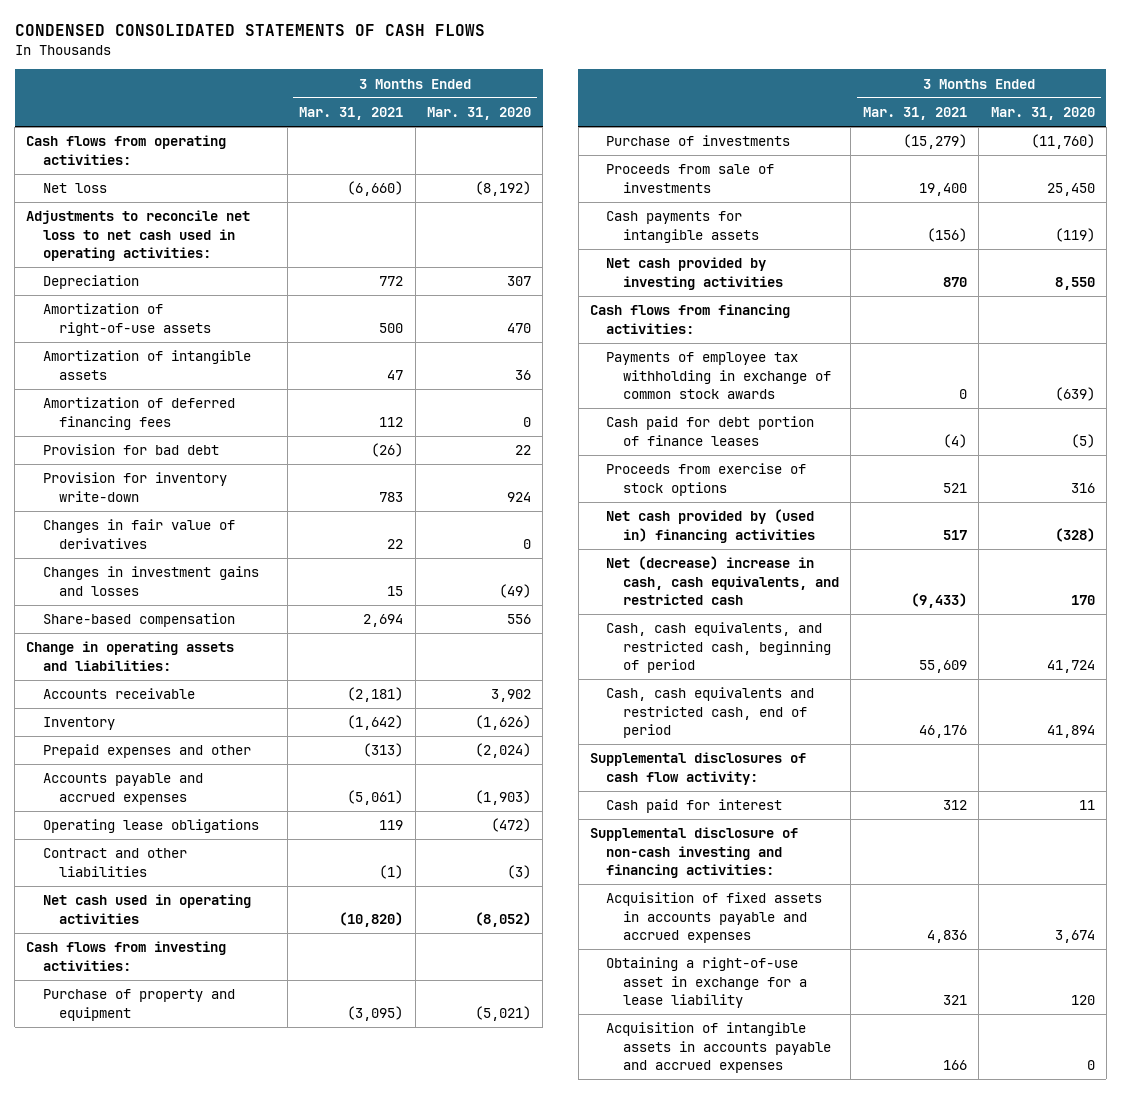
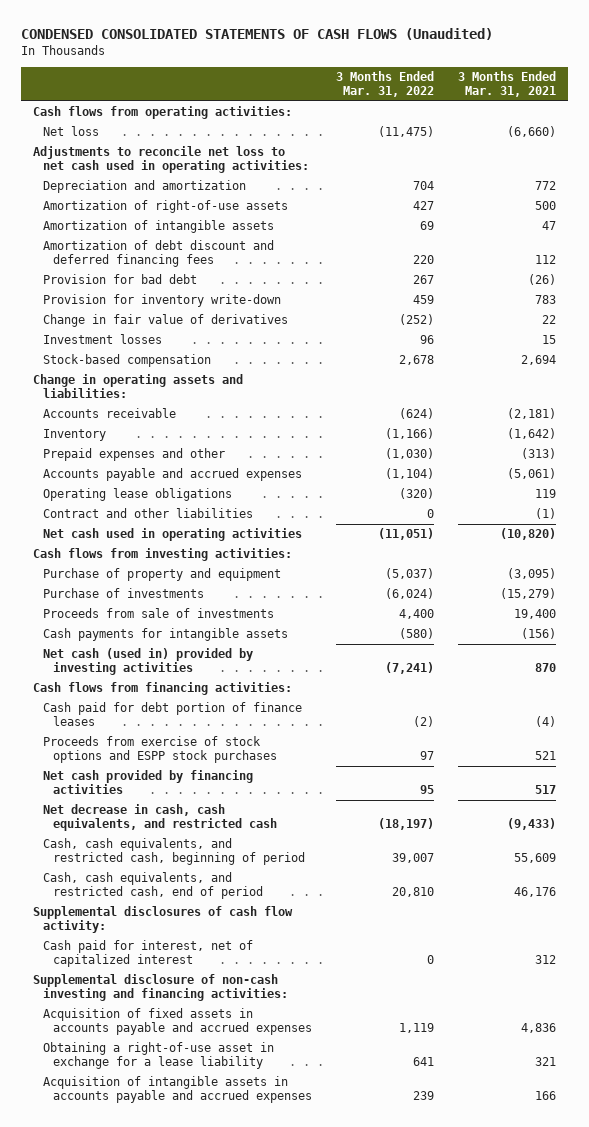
[14,24,485,37] CONDENSED CONSOLIDATED STATEMENTS OF CASH FLOWS -> [20,28,493,41] CONDENSED CONSOLIDATED STATEMENTS OF CASH FLOWS (Unaudited)
[427,107,532,121] Mar. 31, 2020 -> none
none -> [336,71,435,97] 3 Months Ended Mar. 31, 2022
[42,275,139,290] Depreciation -> [42,180,246,194] Depreciation and amortization
[42,397,235,430] Amortization of deferred financing fees -> [42,240,274,267] Amortization of debt discount and deferred financing fees
[42,519,235,549] Changes in fair value of derivatives -> [42,314,288,328] Change in fair value of derivatives
[42,566,259,596] Changes in investment gains and losses -> [42,334,162,345] Investment losses
[42,613,235,628] Share-based compensation -> [42,354,211,368] Stock-based compensation
[606,257,783,290] Net cash provided by investing activities -> [42,648,253,675] Net cash (used in) provided by investing activities
[606,352,831,399] Payments of employee tax withholding in exchange of common stock awards -> none
[606,463,807,496] Proceeds from exercise of stock options -> [42,736,277,763] Proceeds from exercise of stock options and ESPP stock purchases
[606,509,815,543] Net cash provided by (used in) financing activities -> [42,770,253,794] Net cash provided by financing activities
[606,556,839,605] Net (decrease) increase in cash, cash equivalents, and restricted cash -> [42,804,277,831] Net decrease in cash, cash equivalents, and restricted cash
[606,687,815,738] Cash, cash equivalents and restricted cash, end of period -> [42,872,263,899] Cash, cash equivalents, and restricted cash, end of period
[606,799,783,814] Cash paid for interest -> [42,940,253,967] Cash paid for interest, net of capitalized interest

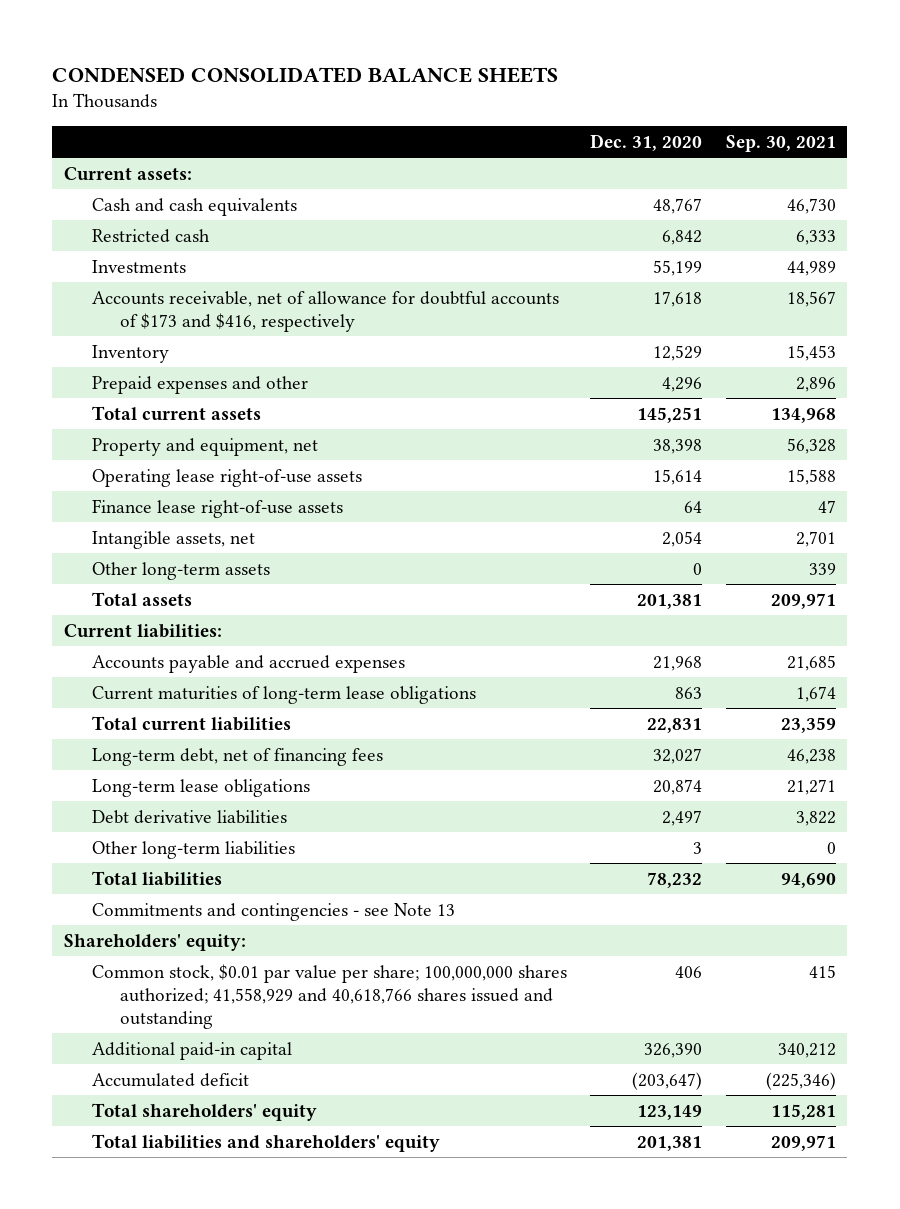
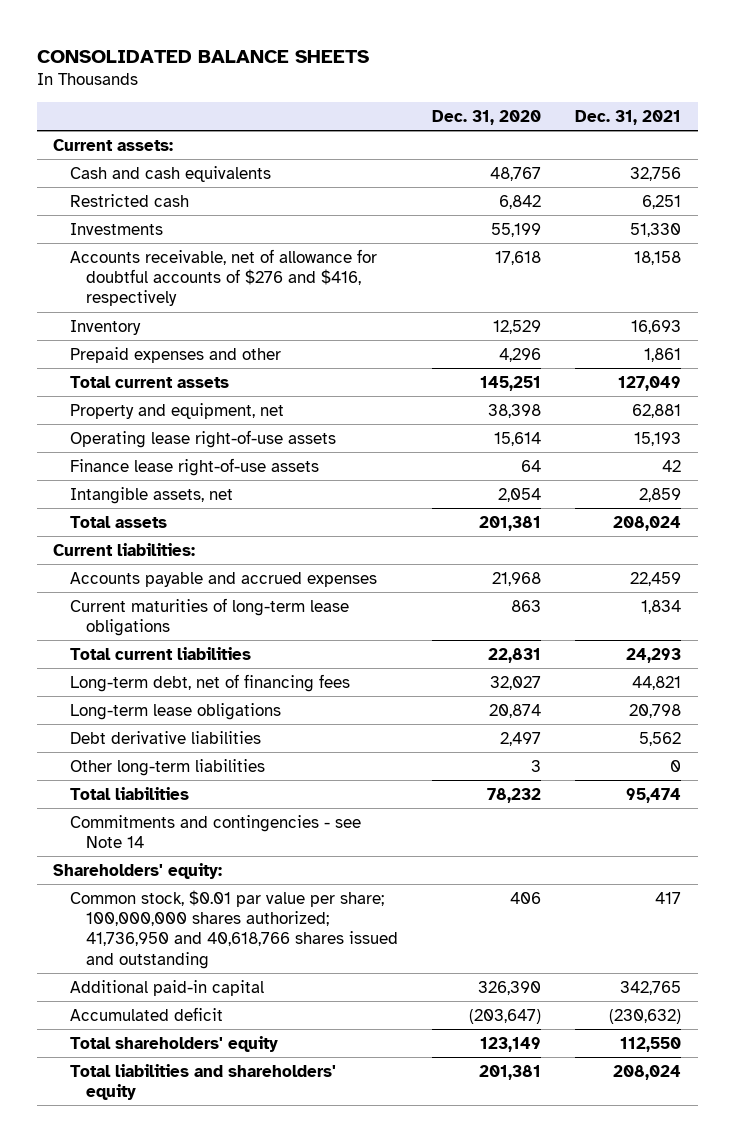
[52,66,559,83] CONDENSED CONSOLIDATED BALANCE SHEETS -> [36,49,369,63] CONSOLIDATED BALANCE SHEETS
[725,134,836,152] Sep. 30, 2021 -> none
none -> [575,109,682,125] Dec. 31, 2021
[91,290,559,332] Accounts receivable, net of allowance for doubtful accounts of $173 and $416, respectively -> [69,248,377,307] Accounts receivable, net of allowance for doubtful accounts of $276 and $416, respectively
[91,561,270,580] Other long-term assets -> none
[91,902,455,921] Commitments and contingencies - see Note 13 -> [69,814,361,849] Commitments and contingencies - see Note 14
[91,963,567,1029] Common stock, $0.01 par value per share; 100,000,000 shares authorized; 41,558,929 and 40,618,766 shares issued and outstanding -> [69,889,399,969] Common stock, $0.01 par value per share; 100,000,000 shares authorized; 41,736,950 and 40,618,766 shares issued and outstanding

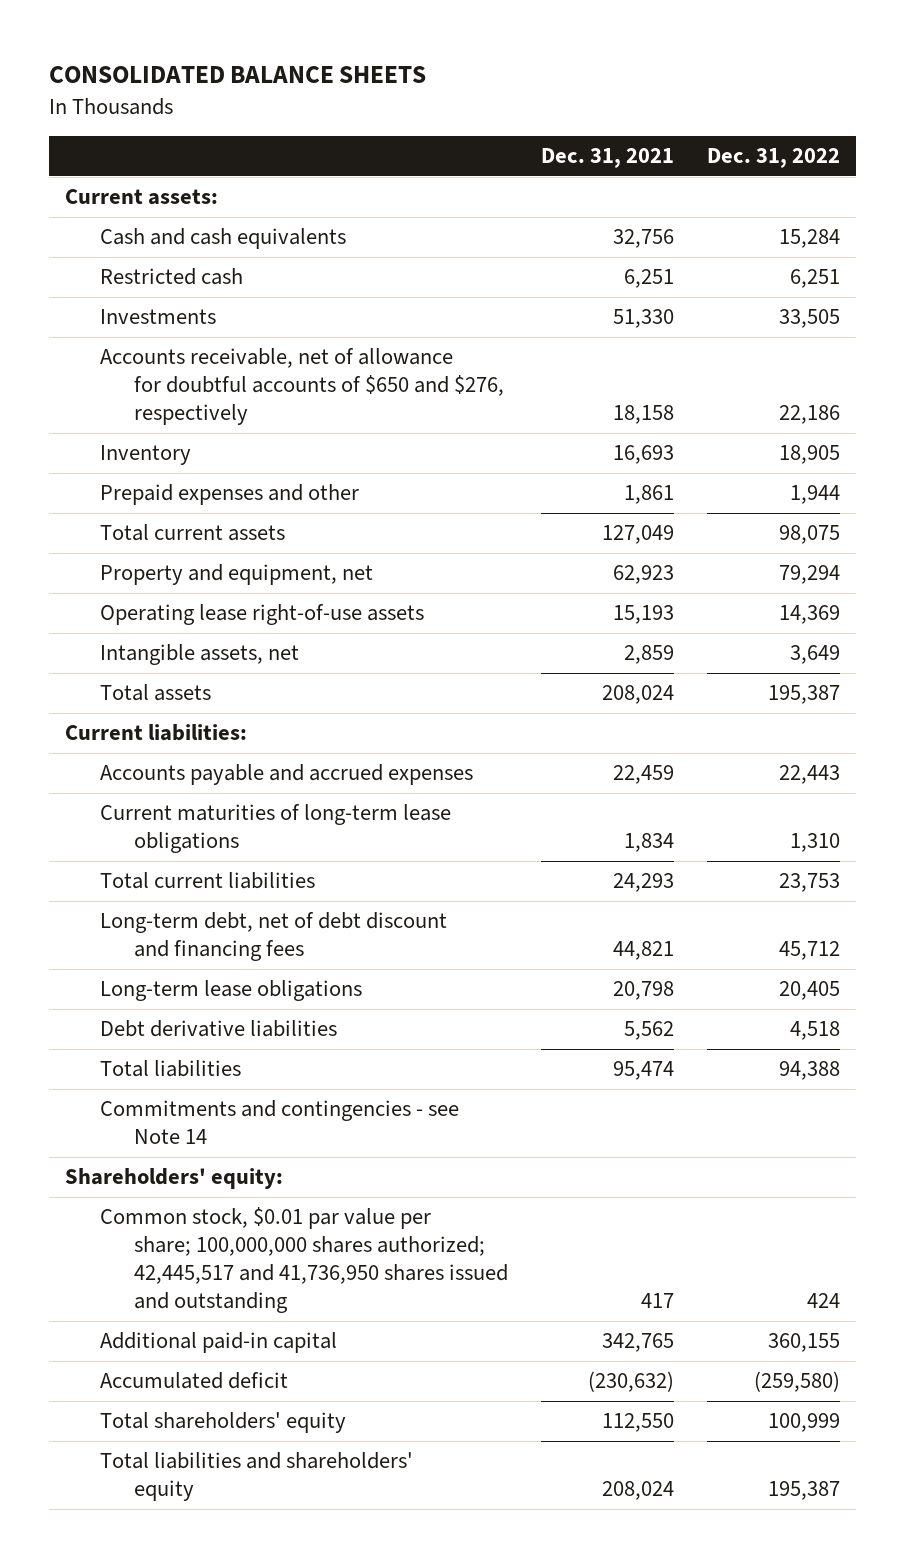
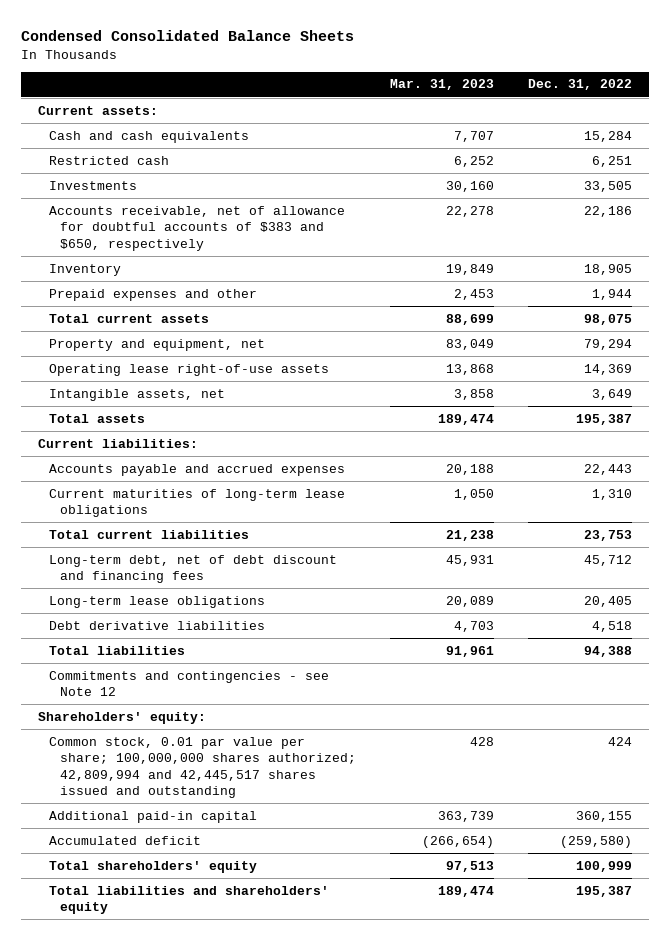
[48,66,426,84] CONSOLIDATED BALANCE SHEETS -> [21,30,355,42] Condensed Consolidated Balance Sheets
[541,148,675,169] Dec. 31, 2021 -> none
none -> [390,79,495,91] Mar. 31, 2023
[99,348,505,426] Accounts receivable, net of allowance for doubtful accounts of $650 and $276, respectively -> [49,205,346,251] Accounts receivable, net of allowance for doubtful accounts of $383 and $650, respectively
[99,1100,459,1145] Commitments and contingencies - see Note 14 -> [49,670,330,697] Commitments and contingencies - see Note 12
[99,1207,509,1314] Common stock, $0.01 par value per share; 100,000,000 shares authorized; 42,445,517 and 41,736,950 shares issued and outstanding -> [49,736,357,798] Common stock, 0.01 par value per share; 100,000,000 shares authorized; 42,809,994 and 42,445,517 shares issued and outstanding

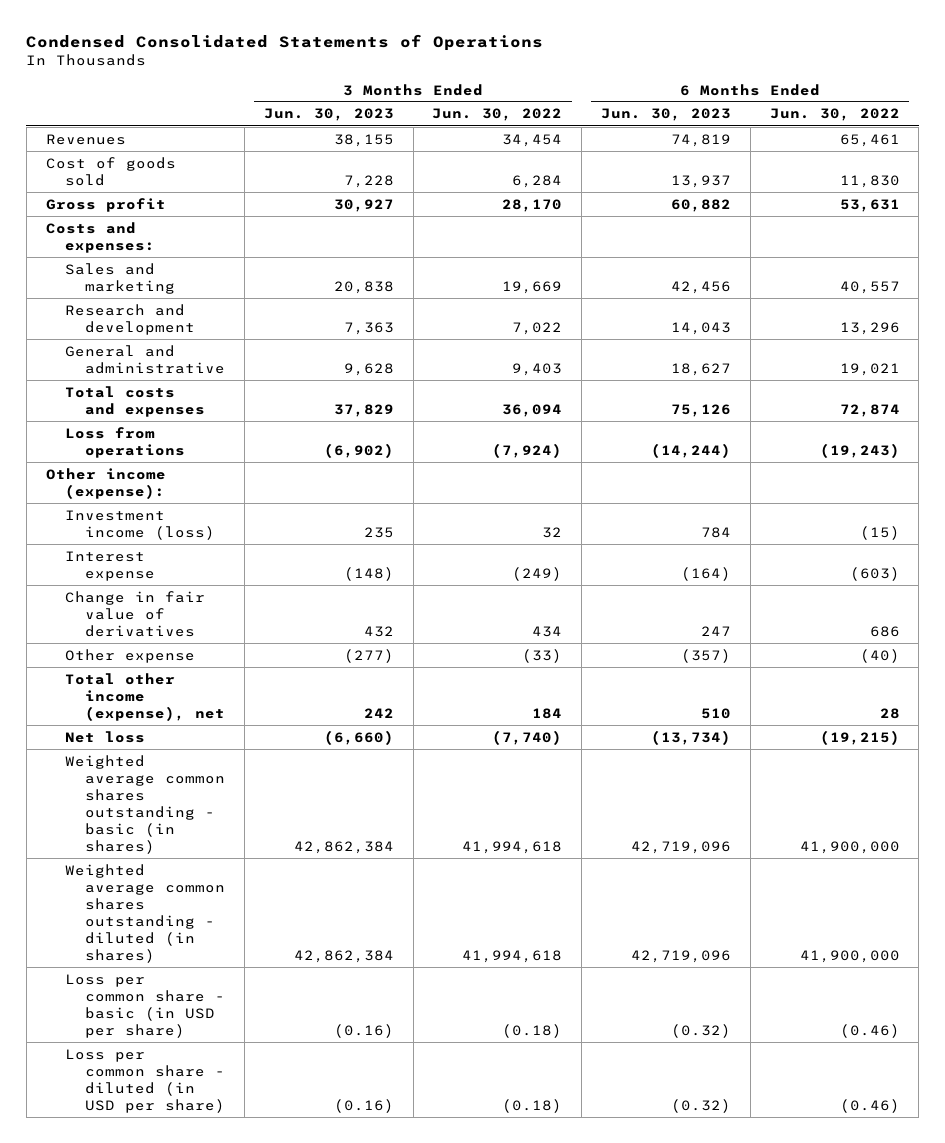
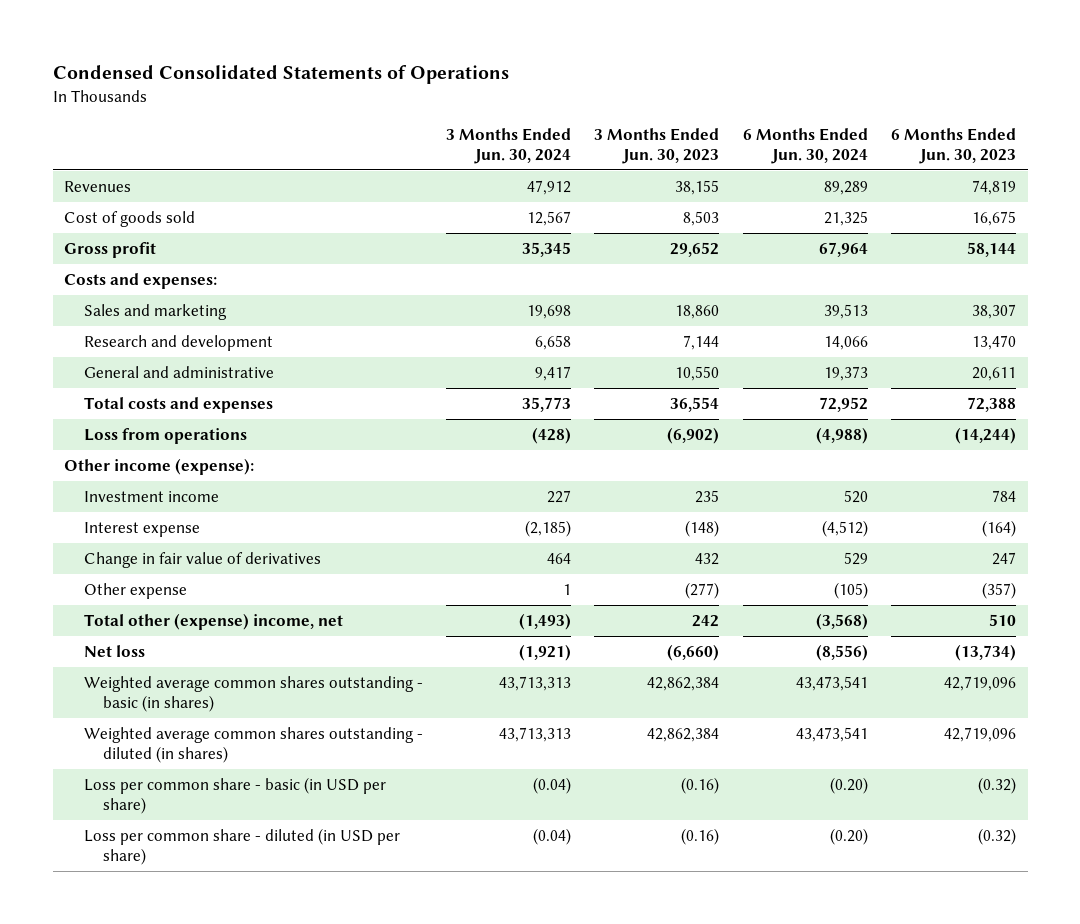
[432,108,563,122] Jun. 30, 2022 -> none
[769,108,900,122] Jun. 30, 2022 -> none
none -> [445,127,571,165] 3 Months Ended Jun. 30, 2024
none -> [742,127,868,165] 6 Months Ended Jun. 30, 2024
[343,174,394,188] 7,228 -> [683,210,720,226] 8,503
[670,174,731,188] 13,937 -> [971,210,1016,226] 16,675
[333,198,394,212] 30,927 -> [670,241,720,257] 29,652
[670,198,731,212] 60,882 -> [966,241,1016,257] 58,144
[333,280,394,294] 20,838 -> [675,304,720,319] 18,860
[670,280,731,294] 42,456 -> [971,303,1016,319] 38,307
[343,321,394,335] 7,363 -> [683,334,720,350] 7,144
[670,321,731,335] 14,043 -> [971,334,1016,350] 13,470
[343,362,394,376] 9,628 -> [675,365,720,381] 10,550
[670,362,731,376] 18,627 -> [971,366,1016,381] 20,611
[333,403,394,417] 37,829 -> [670,396,720,412] 36,554
[670,403,731,417] 75,126 -> [966,396,1016,412] 72,388
[65,509,216,540] Investment income (loss) -> [83,490,219,502] Investment income
[65,672,226,721] Total other income (expense), net -> [83,612,343,630] Total other (expense) income, net

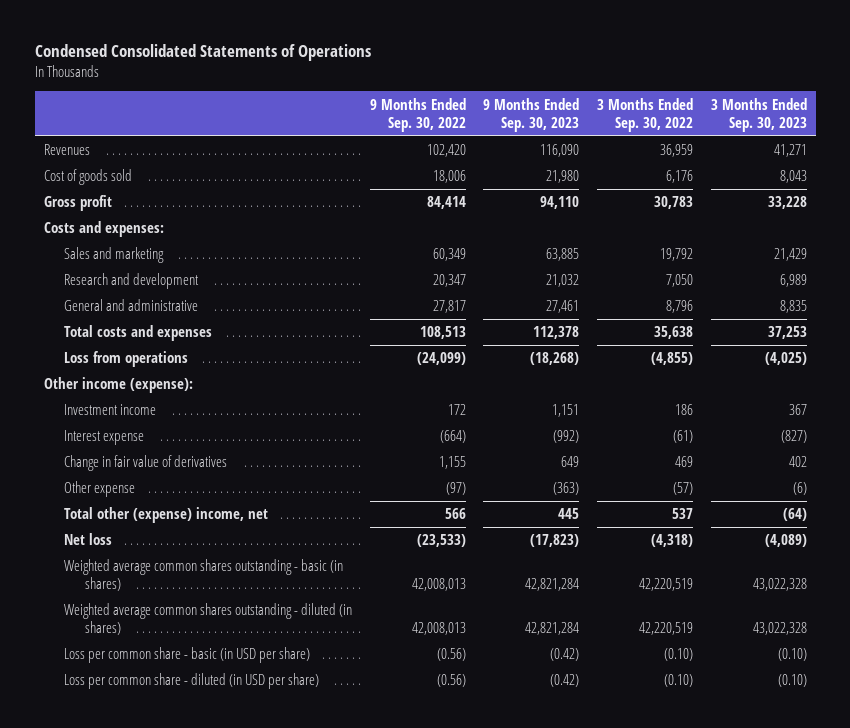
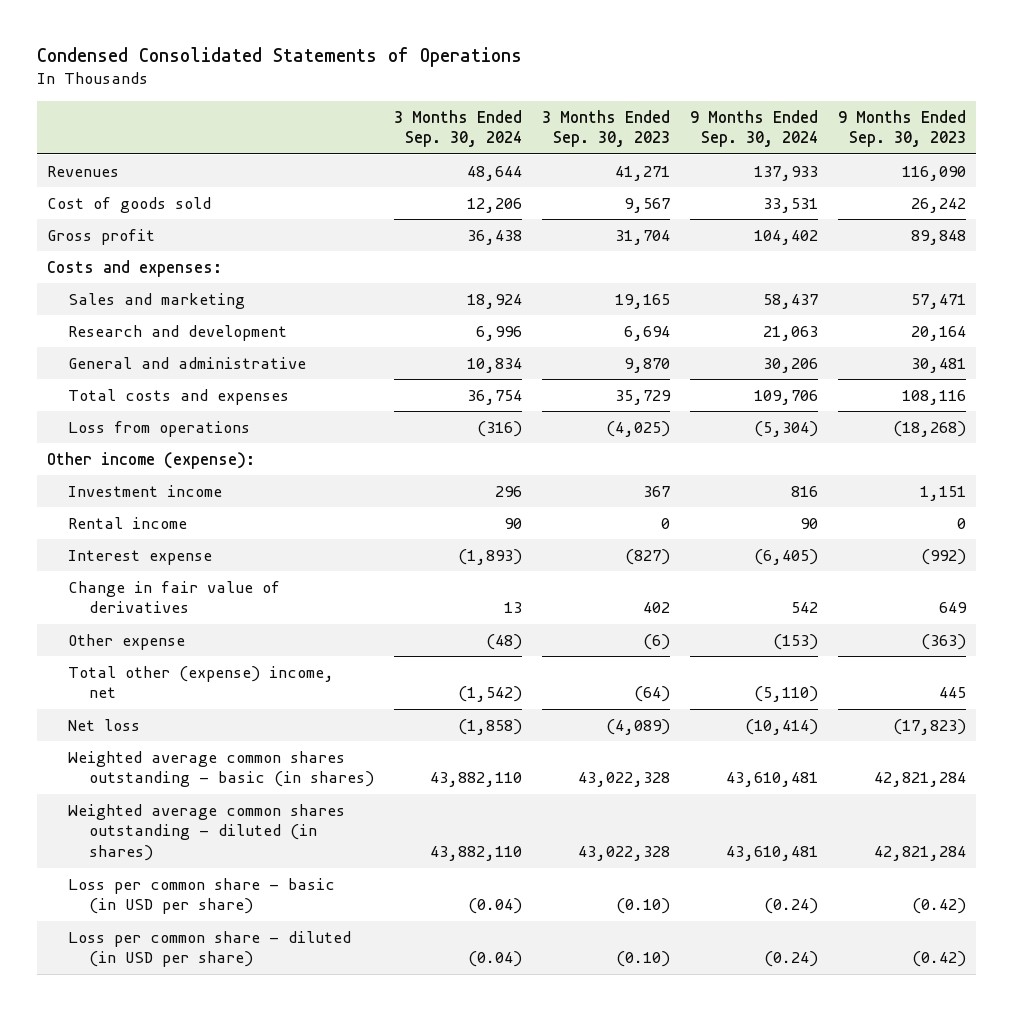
[369,97,466,132] 9 Months Ended Sep. 30, 2022 -> none
[597,97,694,132] 3 Months Ended Sep. 30, 2022 -> none
none -> [394,109,523,148] 3 Months Ended Sep. 30, 2024
none -> [690,109,819,148] 9 Months Ended Sep. 30, 2024
[546,170,580,184] 21,980 -> [911,197,967,213] 26,242
[779,170,807,184] 8,043 -> [624,197,671,213] 9,567
[540,196,580,210] 94,110 -> [911,229,967,245] 89,848
[767,196,807,210] 33,228 -> [615,229,671,245] 31,704
[546,248,580,262] 63,885 -> [911,293,967,309] 57,471
[773,248,807,262] 21,429 -> [615,293,671,309] 19,165
[546,274,580,288] 21,032 -> [911,325,967,341] 20,164
[779,274,807,288] 6,989 -> [624,325,671,341] 6,694
[546,300,580,314] 27,461 -> [911,357,967,373] 30,481
[779,300,807,314] 8,835 -> [624,357,671,373] 9,870
[533,326,580,340] 112,378 -> [902,389,967,405] 108,116
[767,326,807,340] 37,253 -> [615,389,672,405] 35,729
none -> [67,516,187,529] Rental income

